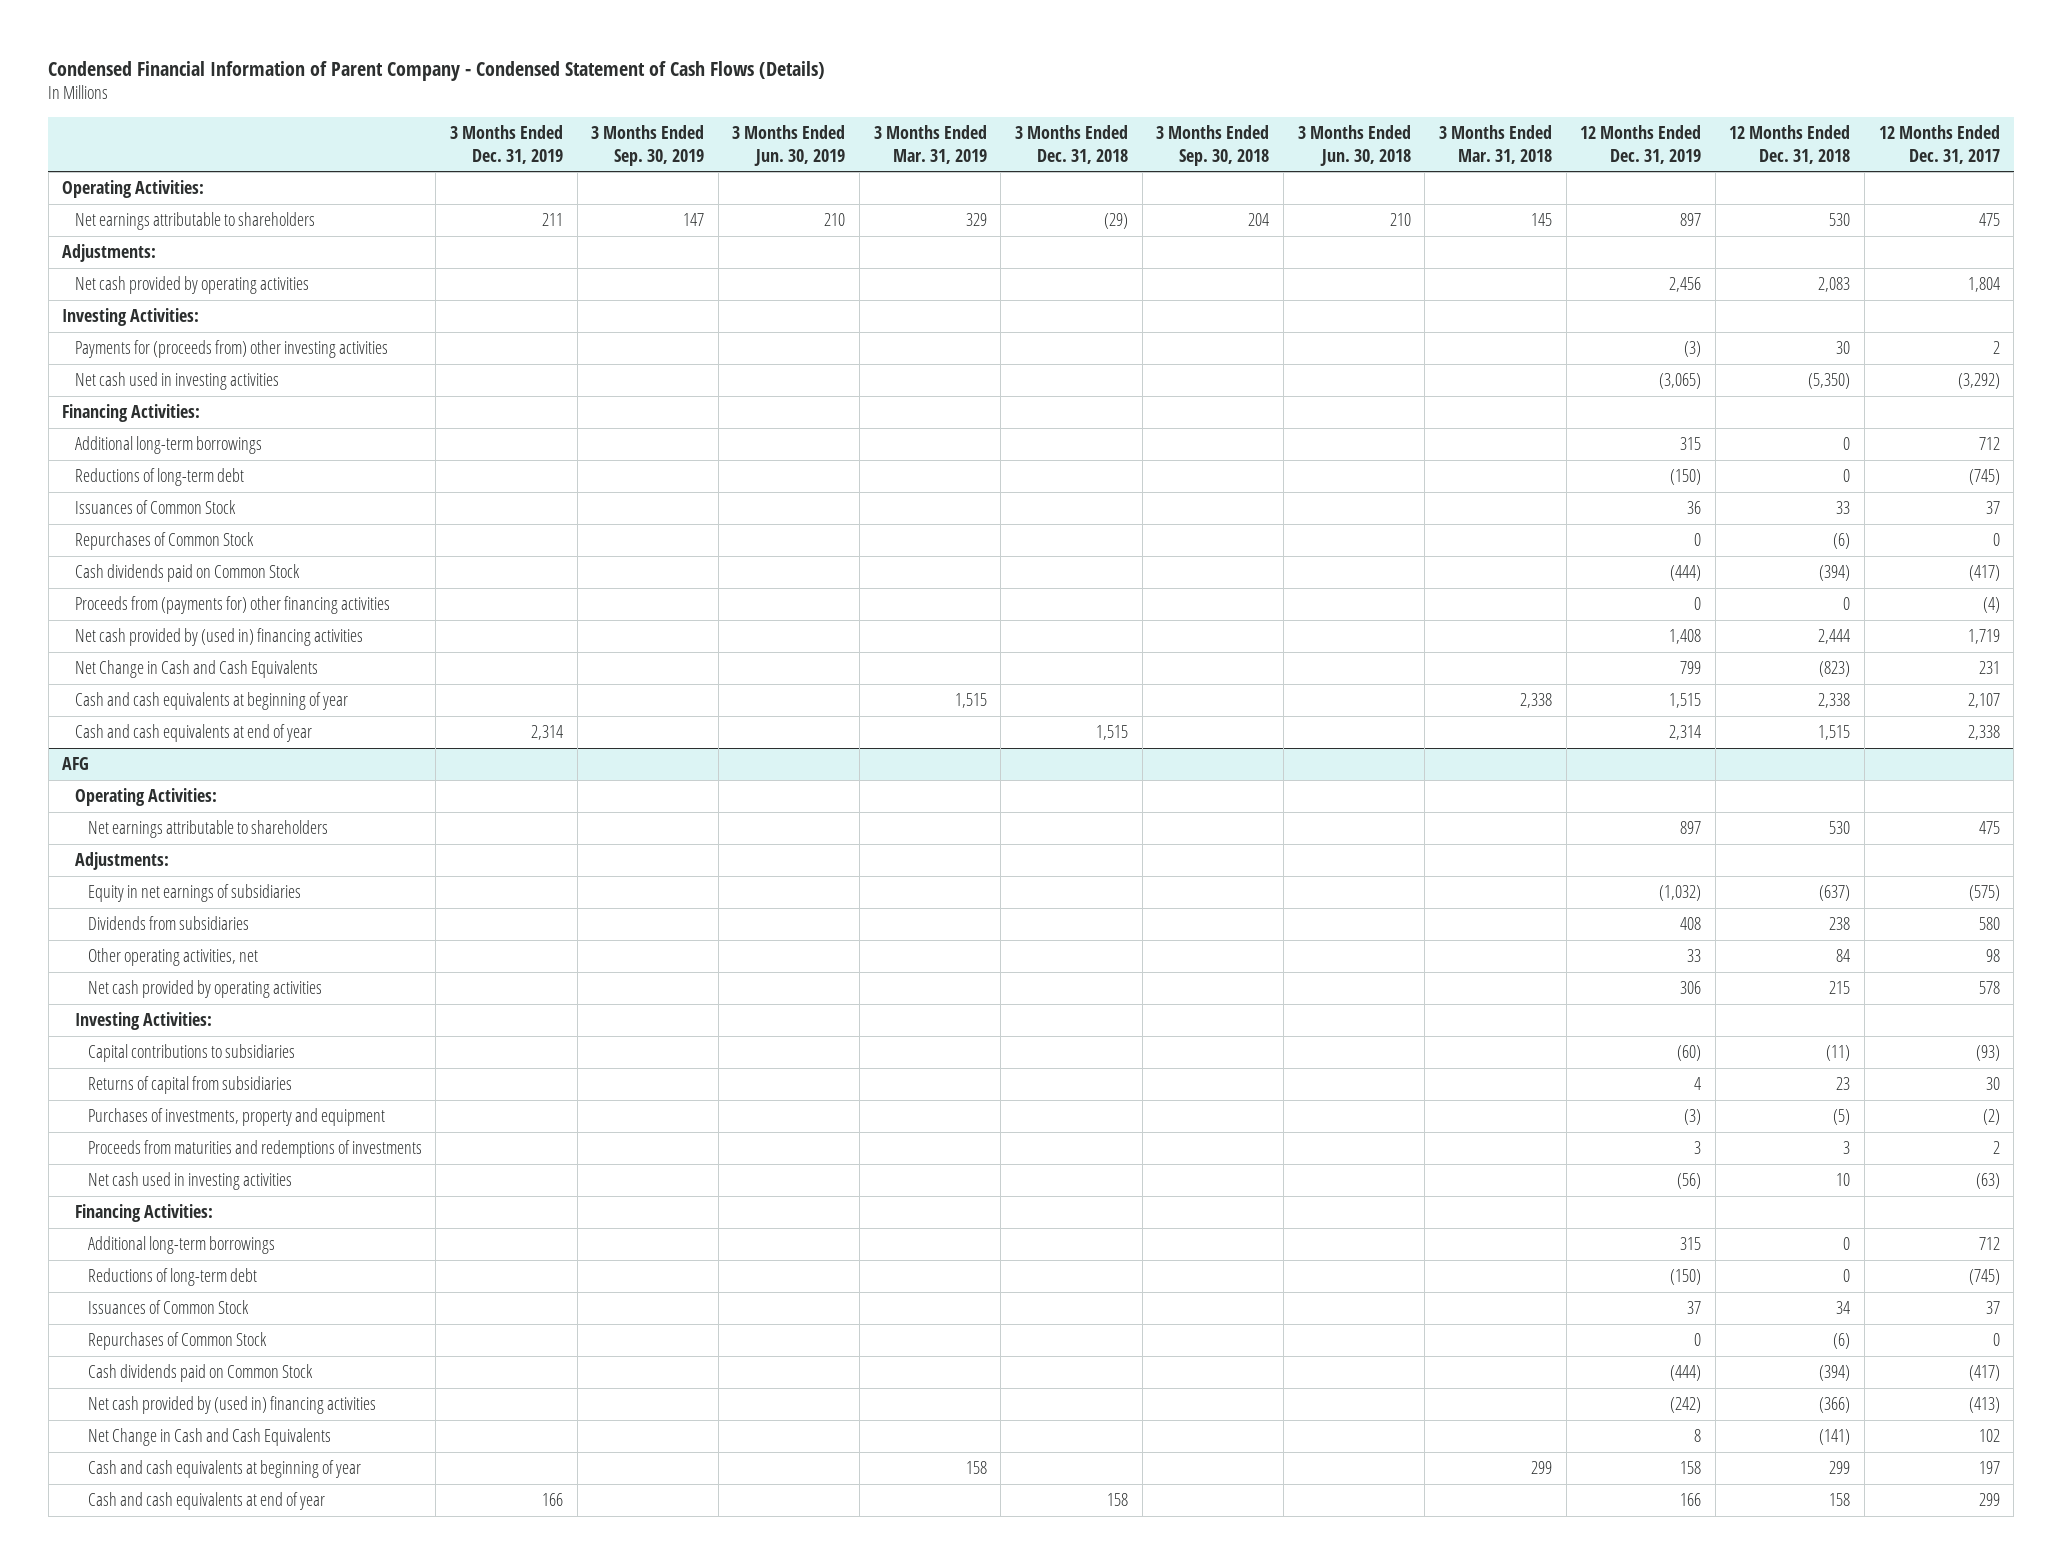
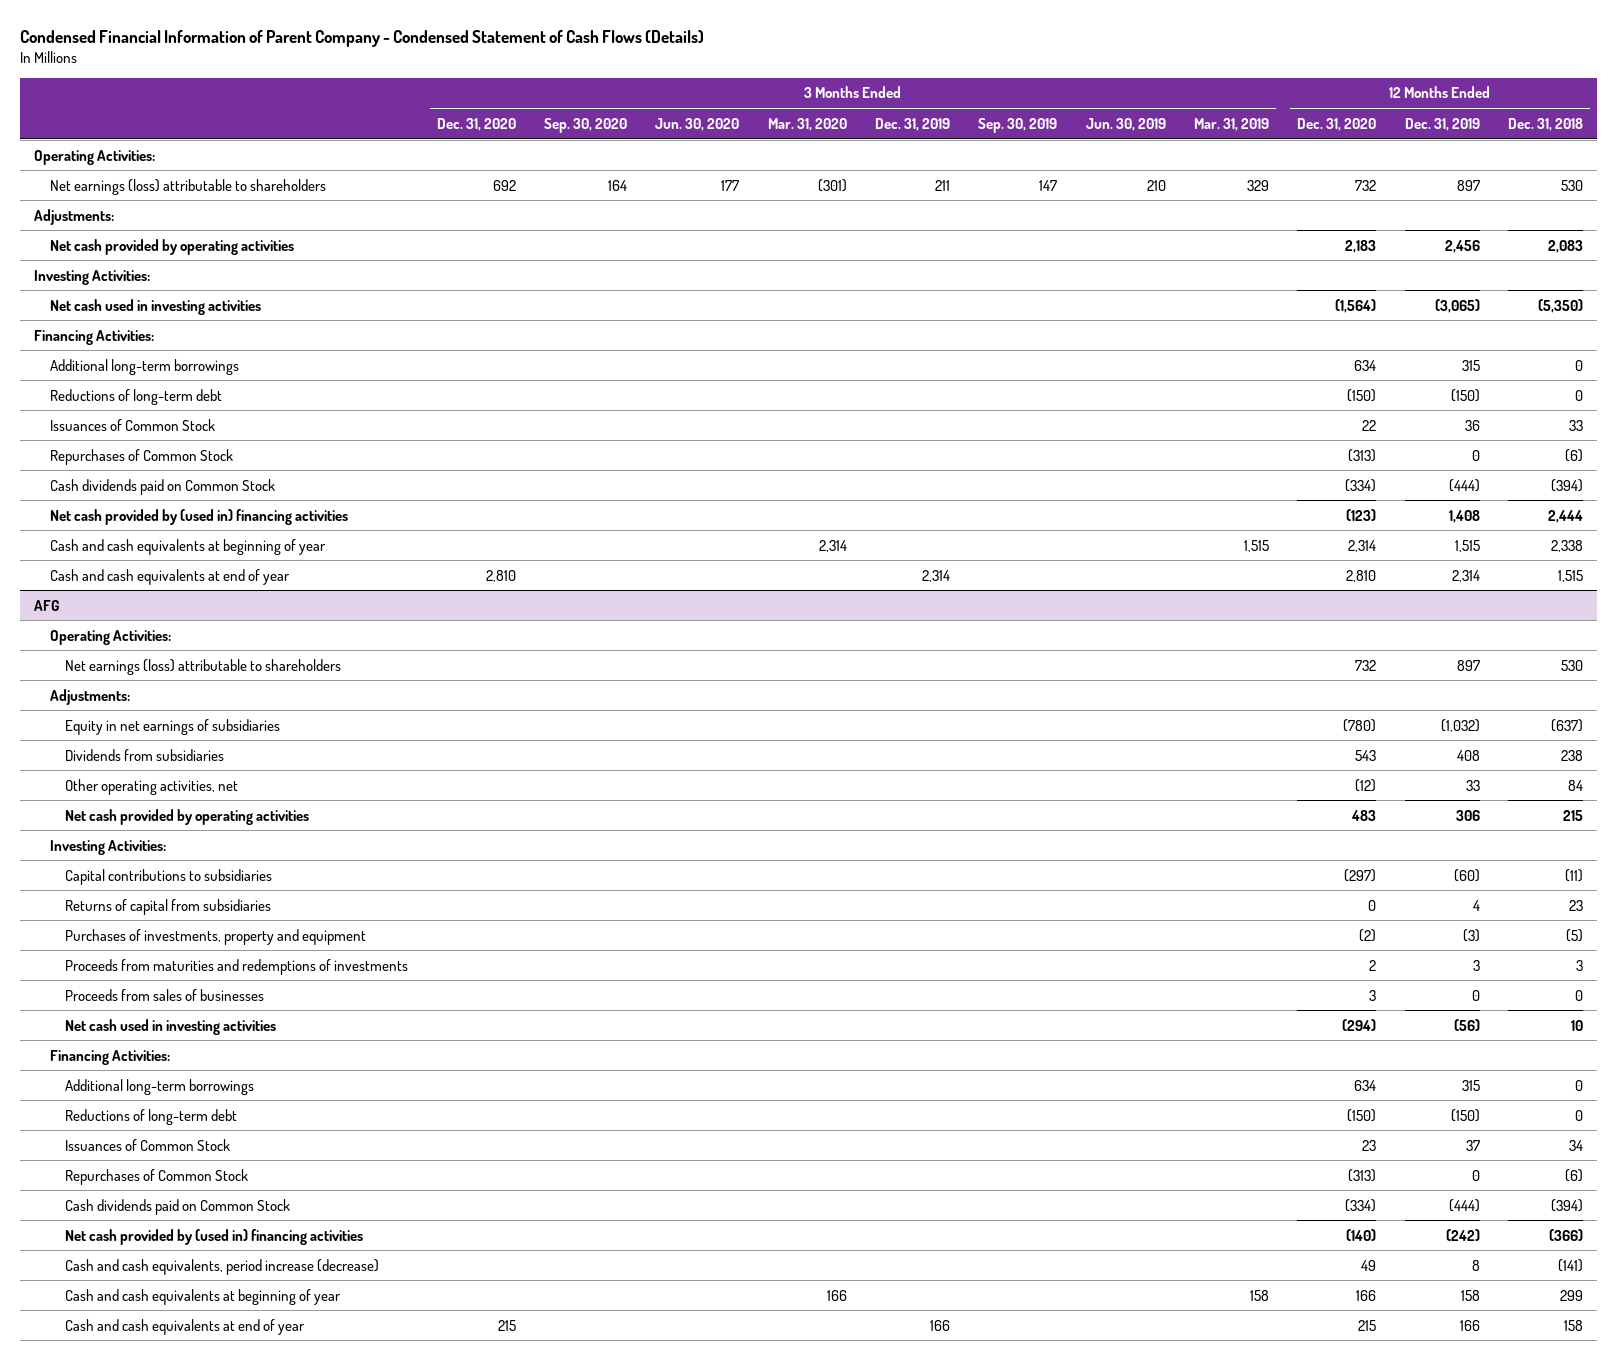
[1015,125,1129,164] 3 Months Ended Dec. 31, 2018 -> none
[1156,125,1270,166] 3 Months Ended Sep. 30, 2018 -> none
[1297,125,1411,166] 3 Months Ended Jun. 30, 2018 -> none
[1438,125,1552,164] 3 Months Ended Mar. 31, 2018 -> none
[1878,125,2000,164] 12 Months Ended Dec. 31, 2017 -> none
none -> [436,117,516,131] Dec. 31, 2020
none -> [543,117,627,133] Sep. 30, 2020
none -> [655,117,740,131] Jun. 30, 2020
none -> [767,117,847,131] Mar. 31, 2020
none -> [1297,117,1377,131] Dec. 31, 2020
[75,212,316,231] Net earnings attributable to shareholders -> [49,178,326,195] Net earnings (loss) attributable to shareholders
[75,340,389,359] Payments for (proceeds from) other investing activities -> none
[75,596,391,615] Proceeds from (payments for) other financing activities -> none
[75,660,319,679] Net Change in Cash and Cash Equivalents -> none
[87,820,328,839] Net earnings attributable to shareholders -> [65,658,342,675] Net earnings (loss) attributable to shareholders
none -> [65,988,265,1001] Proceeds from sales of businesses
[87,1428,331,1447] Net Change in Cash and Cash Equivalents -> [65,1258,380,1275] Cash and cash equivalents, period increase (decrease)

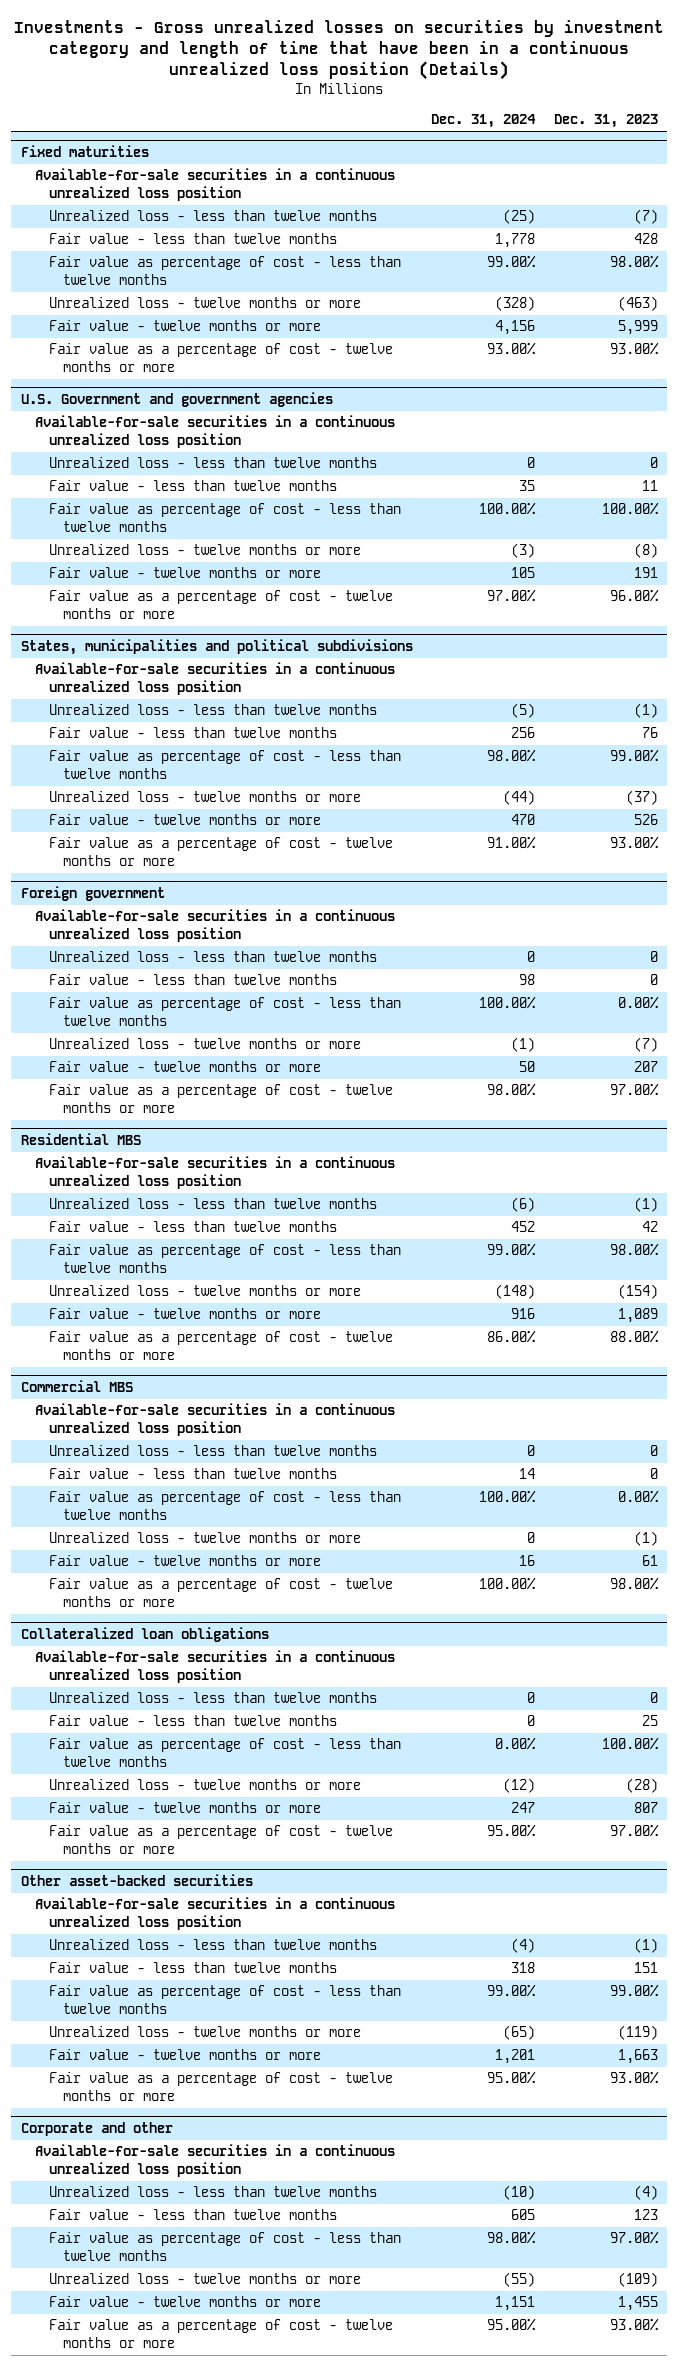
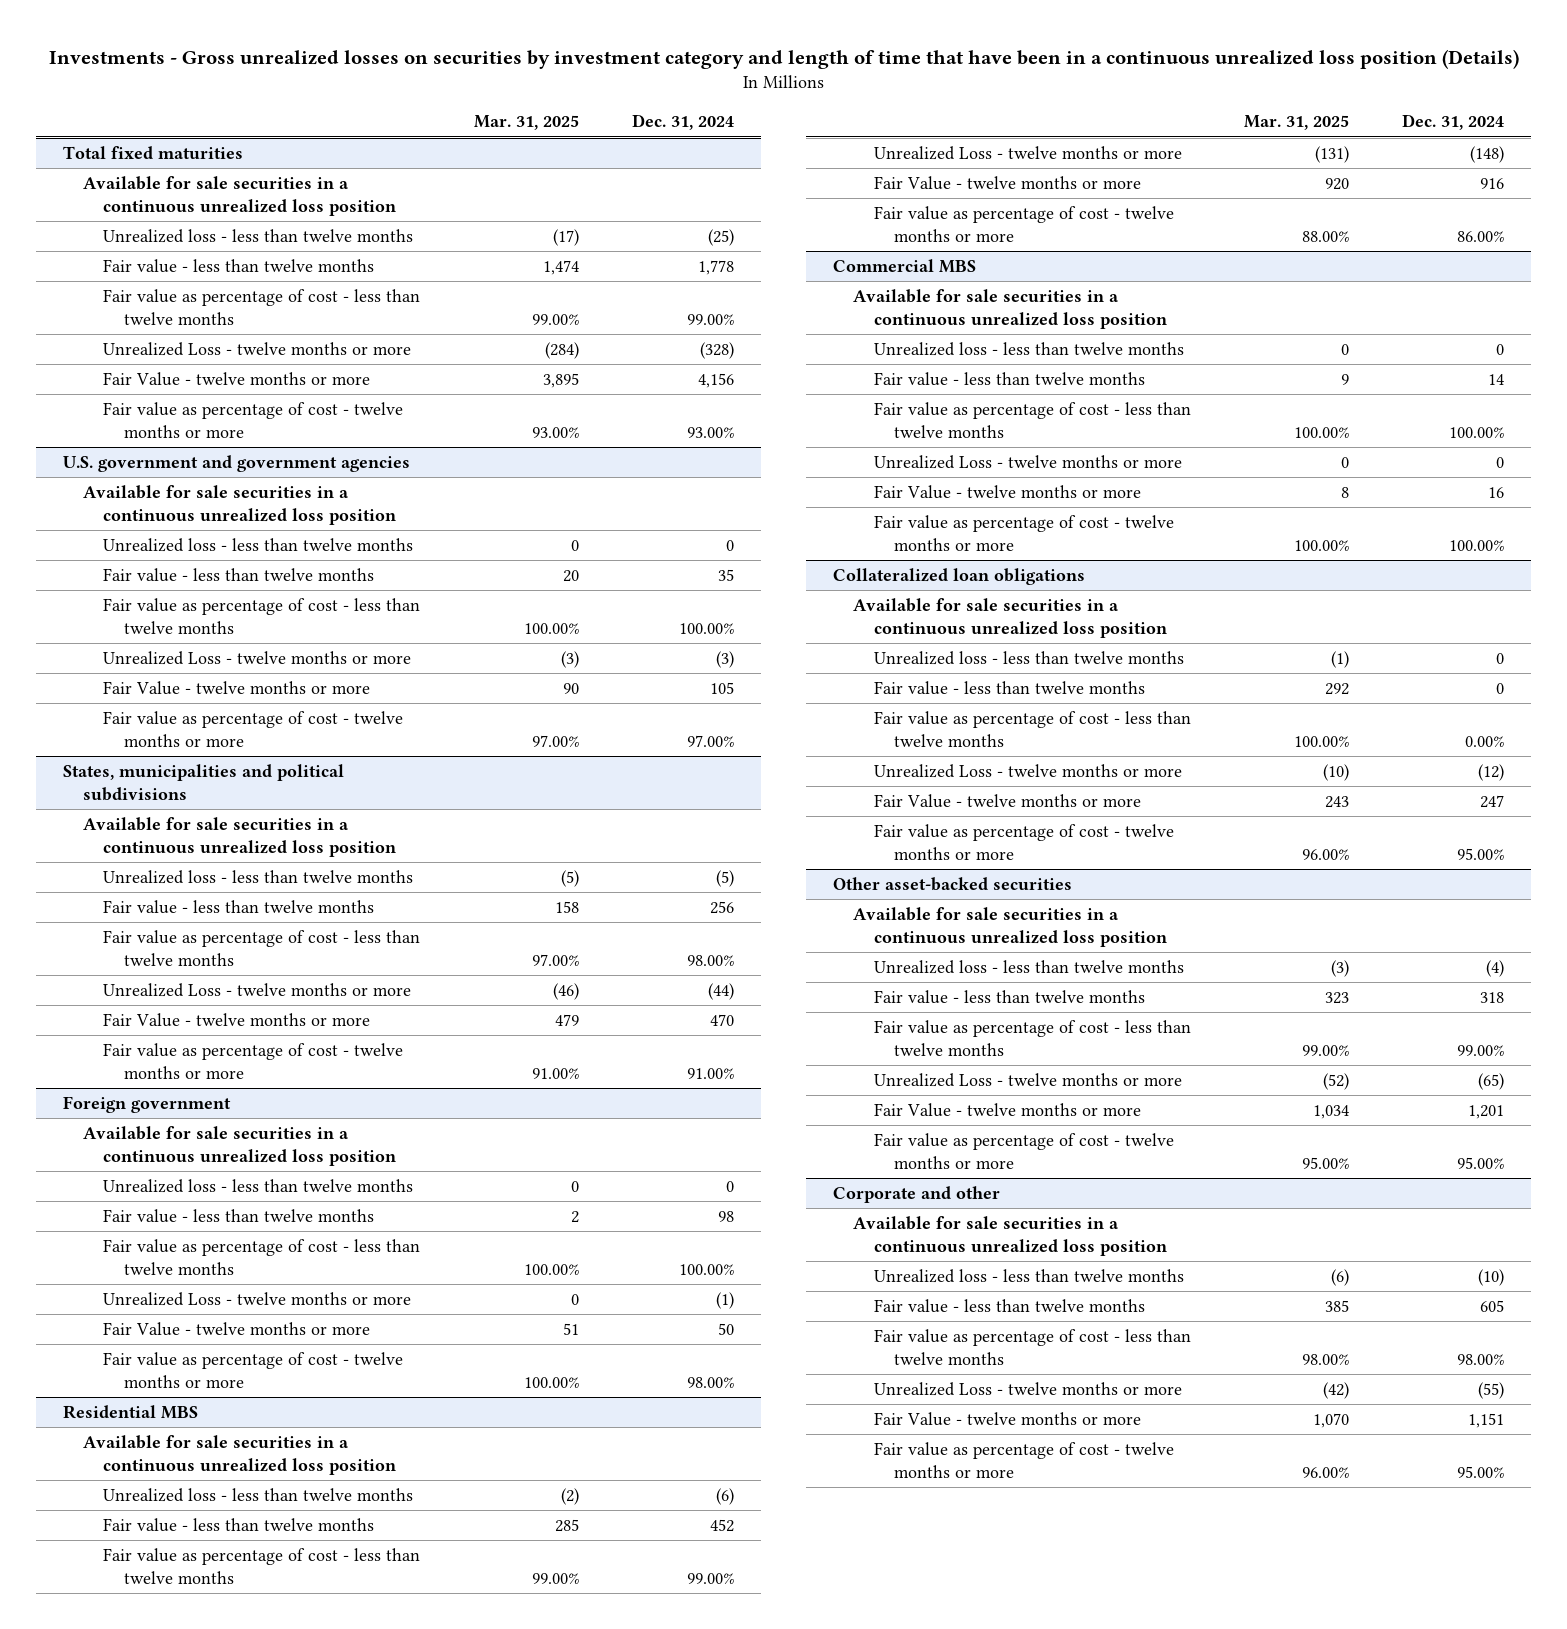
[553,114,658,129] Dec. 31, 2023 -> none
none -> [473,115,579,131] Mar. 31, 2025
[20,145,149,158] Fixed maturities -> [62,145,243,159] Total fixed maturities
[34,168,395,201] Available-for-sale securities in a continuous unrealized loss position -> [83,175,397,216] Available for sale securities in a continuous unrealized loss position
[48,297,361,309] Unrealized loss - twelve months or more -> [103,341,412,356] Unrealized Loss - twelve months or more
[48,320,321,332] Fair value - twelve months or more -> [103,371,371,386] Fair Value - twelve months or more
[48,343,393,372] Fair value as a percentage of cost - twelve months or more -> [103,401,404,438] Fair value as percentage of cost - twelve months or more
[20,392,333,408] U.S. Government and government agencies -> [62,454,410,472] U.S. government and government agencies
[34,415,395,448] Available-for-sale securities in a continuous unrealized loss position -> [83,484,397,525] Available for sale securities in a continuous unrealized loss position
[48,544,361,556] Unrealized loss - twelve months or more -> [103,650,412,665] Unrealized Loss - twelve months or more
[48,567,321,579] Fair value - twelve months or more -> [103,680,371,695] Fair Value - twelve months or more
[48,590,393,619] Fair value as a percentage of cost - twelve months or more -> [103,710,404,747] Fair value as percentage of cost - twelve months or more
[34,662,395,695] Available-for-sale securities in a continuous unrealized loss position -> [83,816,397,857] Available for sale securities in a continuous unrealized loss position
[48,791,361,803] Unrealized loss - twelve months or more -> [103,982,412,997] Unrealized Loss - twelve months or more
[48,814,321,826] Fair value - twelve months or more -> [103,1012,371,1027] Fair Value - twelve months or more
[48,837,393,866] Fair value as a percentage of cost - twelve months or more -> [103,1042,404,1079] Fair value as percentage of cost - twelve months or more
[34,909,395,942] Available-for-sale securities in a continuous unrealized loss position -> [83,1125,397,1166] Available for sale securities in a continuous unrealized loss position
[48,1038,361,1050] Unrealized loss - twelve months or more -> [103,1291,412,1306] Unrealized Loss - twelve months or more
[48,1061,321,1073] Fair value - twelve months or more -> [103,1321,371,1336] Fair Value - twelve months or more
[48,1084,393,1113] Fair value as a percentage of cost - twelve months or more -> [103,1351,404,1388] Fair value as percentage of cost - twelve months or more
[34,1156,395,1189] Available-for-sale securities in a continuous unrealized loss position -> [83,1434,397,1475] Available for sale securities in a continuous unrealized loss position
[48,1285,361,1297] Unrealized loss - twelve months or more -> [873,145,1182,160] Unrealized Loss - twelve months or more
[48,1308,321,1320] Fair value - twelve months or more -> [873,175,1141,190] Fair Value - twelve months or more
[48,1331,393,1360] Fair value as a percentage of cost - twelve months or more -> [873,205,1174,242] Fair value as percentage of cost - twelve months or more
[34,1403,395,1436] Available-for-sale securities in a continuous unrealized loss position -> [853,288,1167,329] Available for sale securities in a continuous unrealized loss position
[48,1532,361,1544] Unrealized loss - twelve months or more -> [873,454,1182,469] Unrealized Loss - twelve months or more
[48,1555,321,1567] Fair value - twelve months or more -> [873,484,1141,499] Fair Value - twelve months or more
[48,1578,393,1607] Fair value as a percentage of cost - twelve months or more -> [873,514,1174,551] Fair value as percentage of cost - twelve months or more
[34,1650,395,1683] Available-for-sale securities in a continuous unrealized loss position -> [853,597,1167,638] Available for sale securities in a continuous unrealized loss position
[48,1779,361,1791] Unrealized loss - twelve months or more -> [873,763,1182,778] Unrealized Loss - twelve months or more
[48,1802,321,1814] Fair value - twelve months or more -> [873,793,1141,808] Fair Value - twelve months or more
[48,1825,393,1854] Fair value as a percentage of cost - twelve months or more -> [873,823,1174,860] Fair value as percentage of cost - twelve months or more
[34,1897,395,1930] Available-for-sale securities in a continuous unrealized loss position -> [853,906,1167,947] Available for sale securities in a continuous unrealized loss position
[48,2026,361,2038] Unrealized loss - twelve months or more -> [873,1072,1182,1087] Unrealized Loss - twelve months or more
[48,2049,321,2061] Fair value - twelve months or more -> [873,1102,1141,1117] Fair Value - twelve months or more
[48,2072,393,2101] Fair value as a percentage of cost - twelve months or more -> [873,1132,1174,1169] Fair value as percentage of cost - twelve months or more
[34,2144,395,2177] Available-for-sale securities in a continuous unrealized loss position -> [853,1215,1167,1256] Available for sale securities in a continuous unrealized loss position
[48,2273,361,2285] Unrealized loss - twelve months or more -> [873,1381,1182,1396] Unrealized Loss - twelve months or more
[48,2296,321,2308] Fair value - twelve months or more -> [873,1411,1141,1426] Fair Value - twelve months or more
[48,2319,393,2348] Fair value as a percentage of cost - twelve months or more -> [873,1441,1174,1478] Fair value as percentage of cost - twelve months or more

